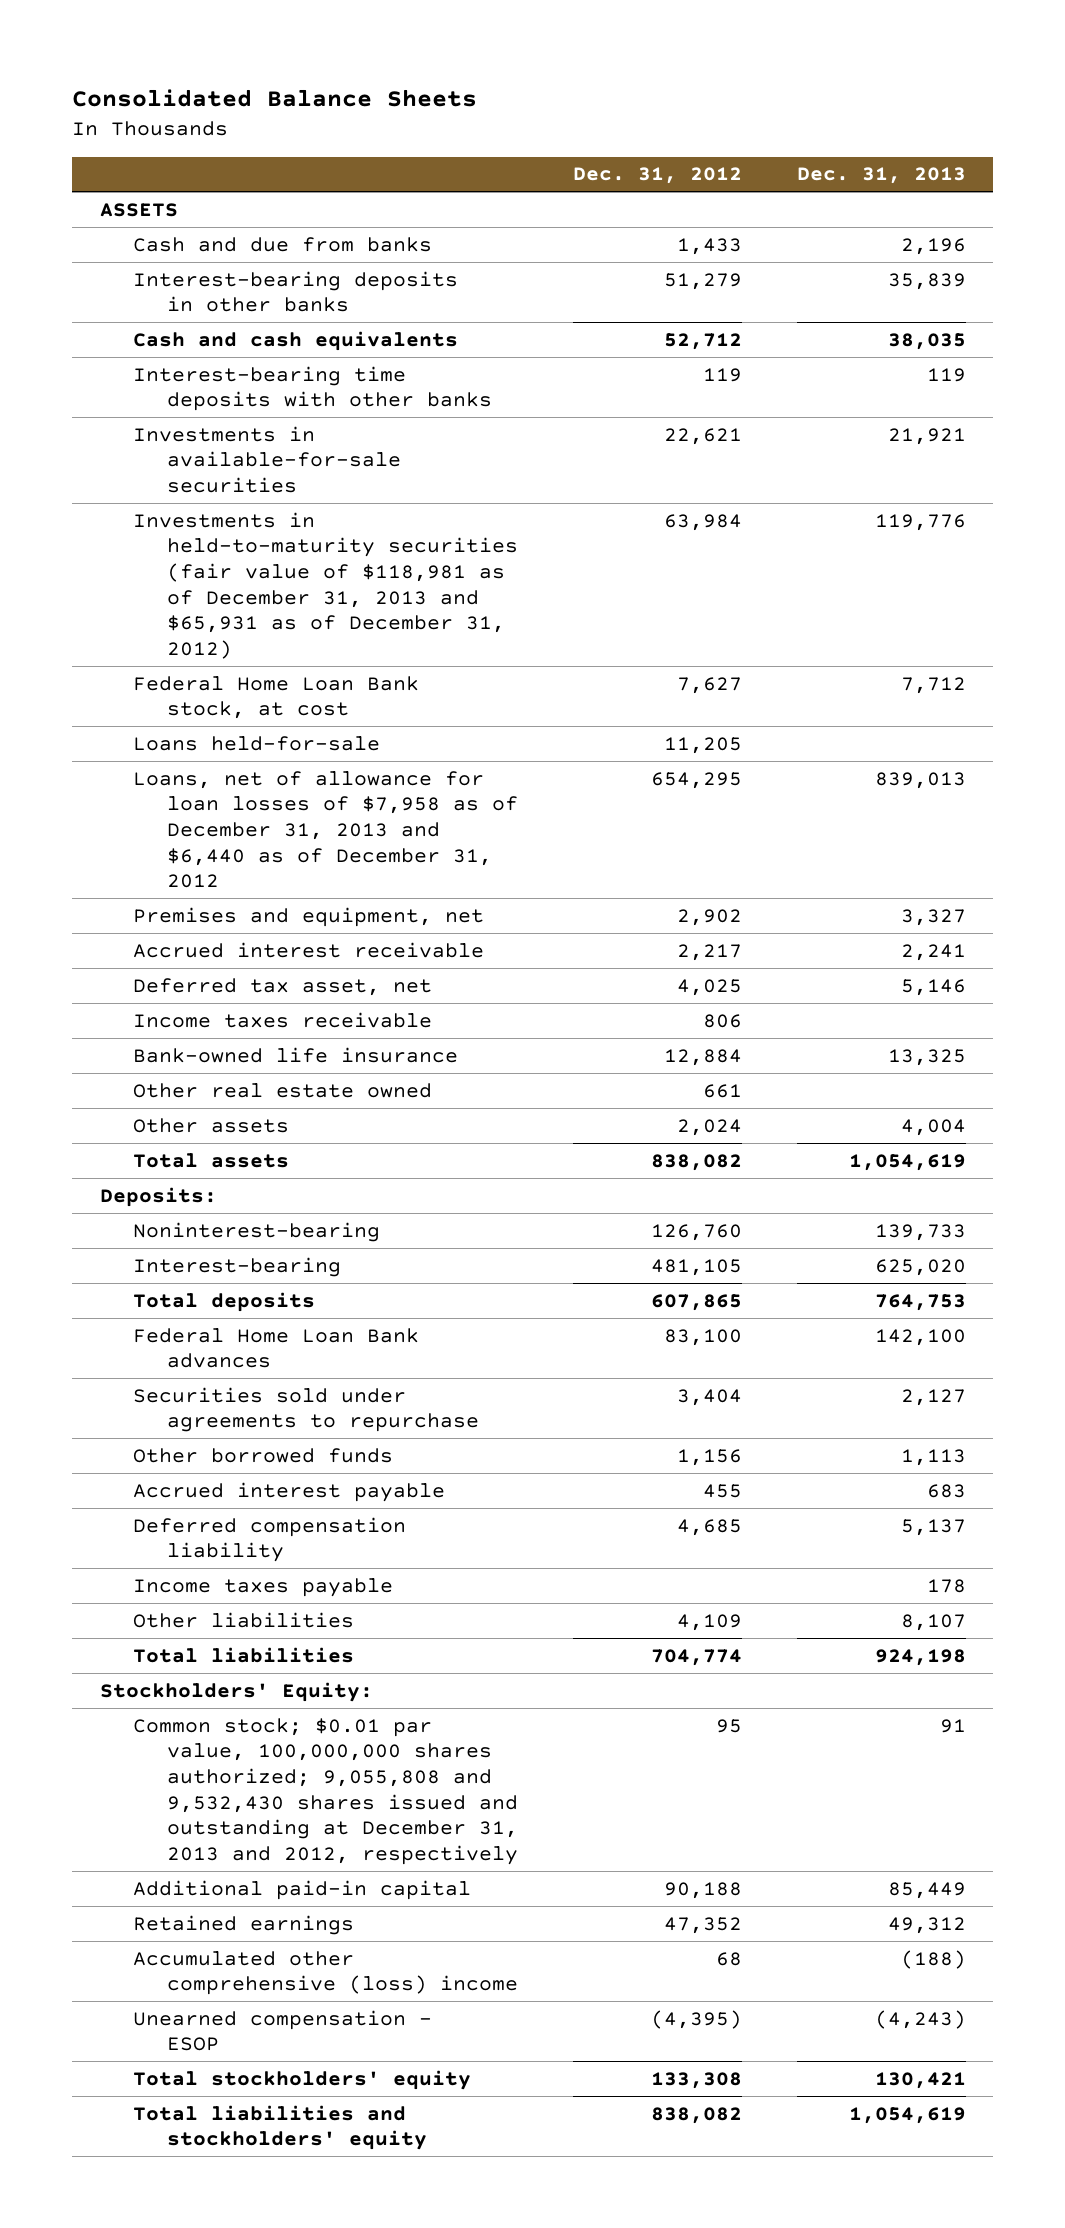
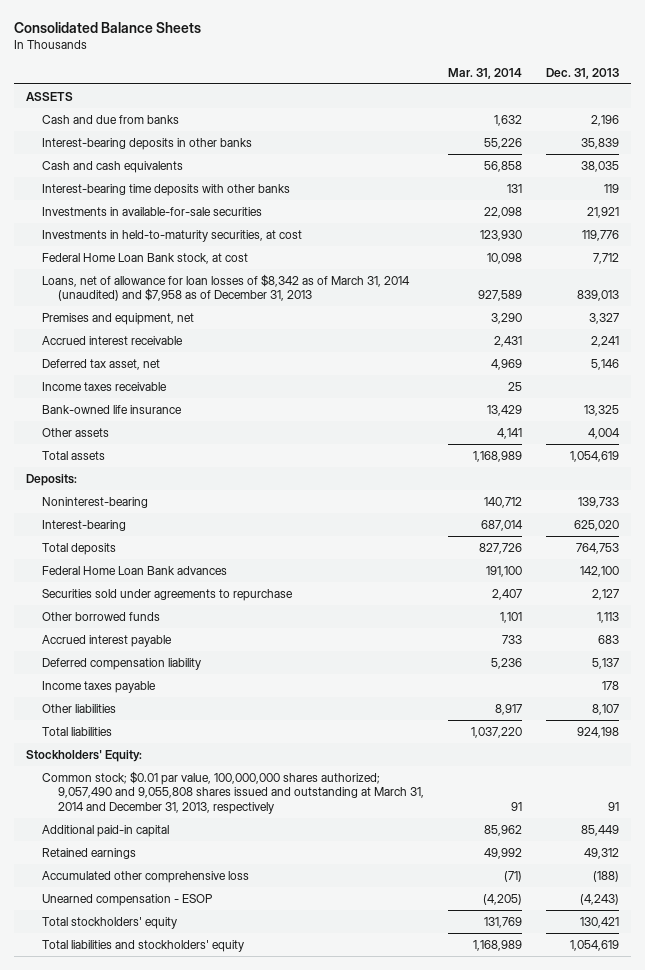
[572,167,742,185] Dec. 31, 2012 -> none
none -> [447,67,522,79] Mar. 31, 2014
[133,511,518,659] Investments in held-to-maturity securities (fair value of $118,981 as of December 31, 2013 and $65,931 as of December 31, 2012) -> [41,229,302,242] Investments in held-to-maturity securities, at cost
[133,735,381,751] Loans held-for-sale -> none
[133,770,518,889] Loans, net of allowance for loan losses of $7,958 as of December 31, 2013 and $6,440 as of December 31, 2012 -> [41,273,410,302] Loans, net of allowance for loan losses of $8,342 as of March 31, 2014 (unaudited) and $7,958 as of December 31, 2013
[133,1082,433,1098] Other real estate owned -> none
[133,1717,518,1865] Common stock; $0.01 par value, 100,000,000 shares authorized; 9,055,808 and 9,532,430 shares issued and outstanding at December 31, 2013 and 2012, respectively -> [41,770,424,814] Common stock; $0.01 par value, 100,000,000 shares authorized; 9,057,490 and 9,055,808 shares issued and outstanding at March 31, 2014 and December 31, 2013, respectively
[133,1950,518,1996] Accumulated other comprehensive (loss) income -> [41,870,249,883] Accumulated other comprehensive loss

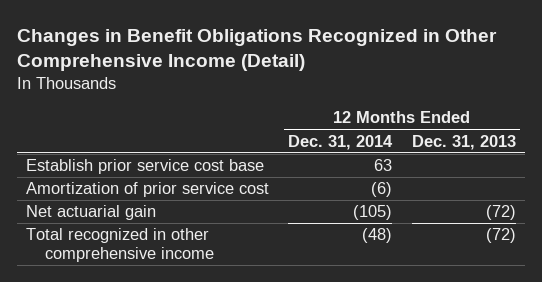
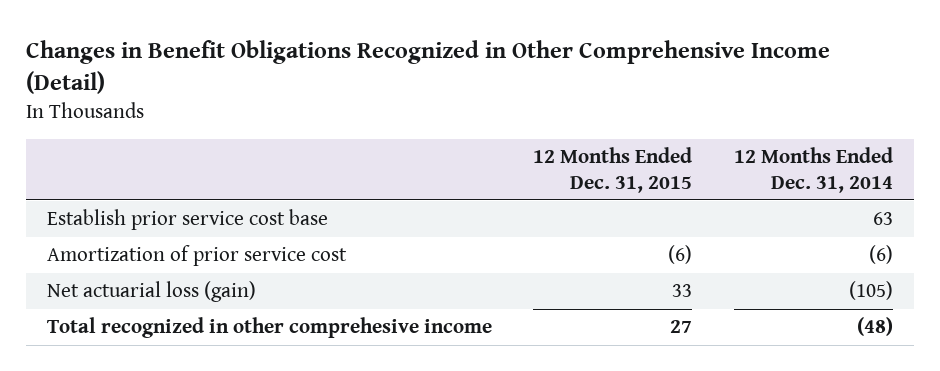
[411,134,516,150] Dec. 31, 2013 -> none
none -> [533,146,693,193] 12 Months Ended Dec. 31, 2015
[26,205,157,221] Net actuarial gain -> [46,281,256,303] Net actuarial loss (gain)
[26,228,214,263] Total recognized in other comprehensive income -> [46,317,492,339] Total recognized in other comprehesive income

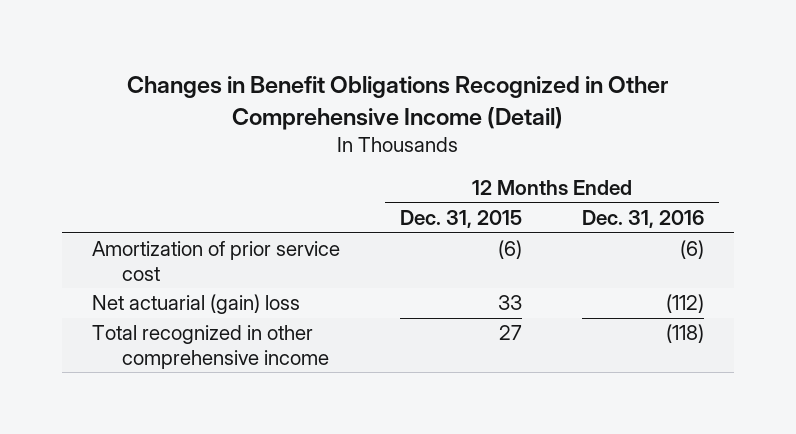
[733,146,893,193] 12 Months Ended Dec. 31, 2014 -> none
none -> [582,209,705,228] Dec. 31, 2016
[46,209,328,231] Establish prior service cost base -> none
[46,281,256,303] Net actuarial loss (gain) -> [91,294,300,315] Net actuarial (gain) loss
[46,317,492,339] Total recognized in other comprehesive income -> [91,325,330,369] Total recognized in other comprehensive income

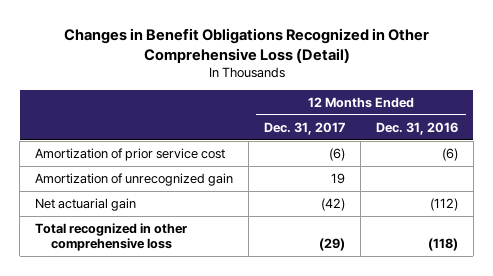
[126,76,668,130] Changes in Benefit Obligations Recognized in Other Comprehensive Income (Detail) -> [63,27,429,63] Changes in Benefit Obligations Recognized in Other Comprehensive Loss (Detail)
[399,209,522,228] Dec. 31, 2015 -> none
none -> [264,121,346,135] Dec. 31, 2017
none -> [35,172,234,186] Amortization of unrecognized gain
[91,294,300,315] Net actuarial (gain) loss -> [35,197,137,211] Net actuarial gain
[91,325,330,369] Total recognized in other comprehensive income -> [35,222,188,252] Total recognized in other comprehensive loss

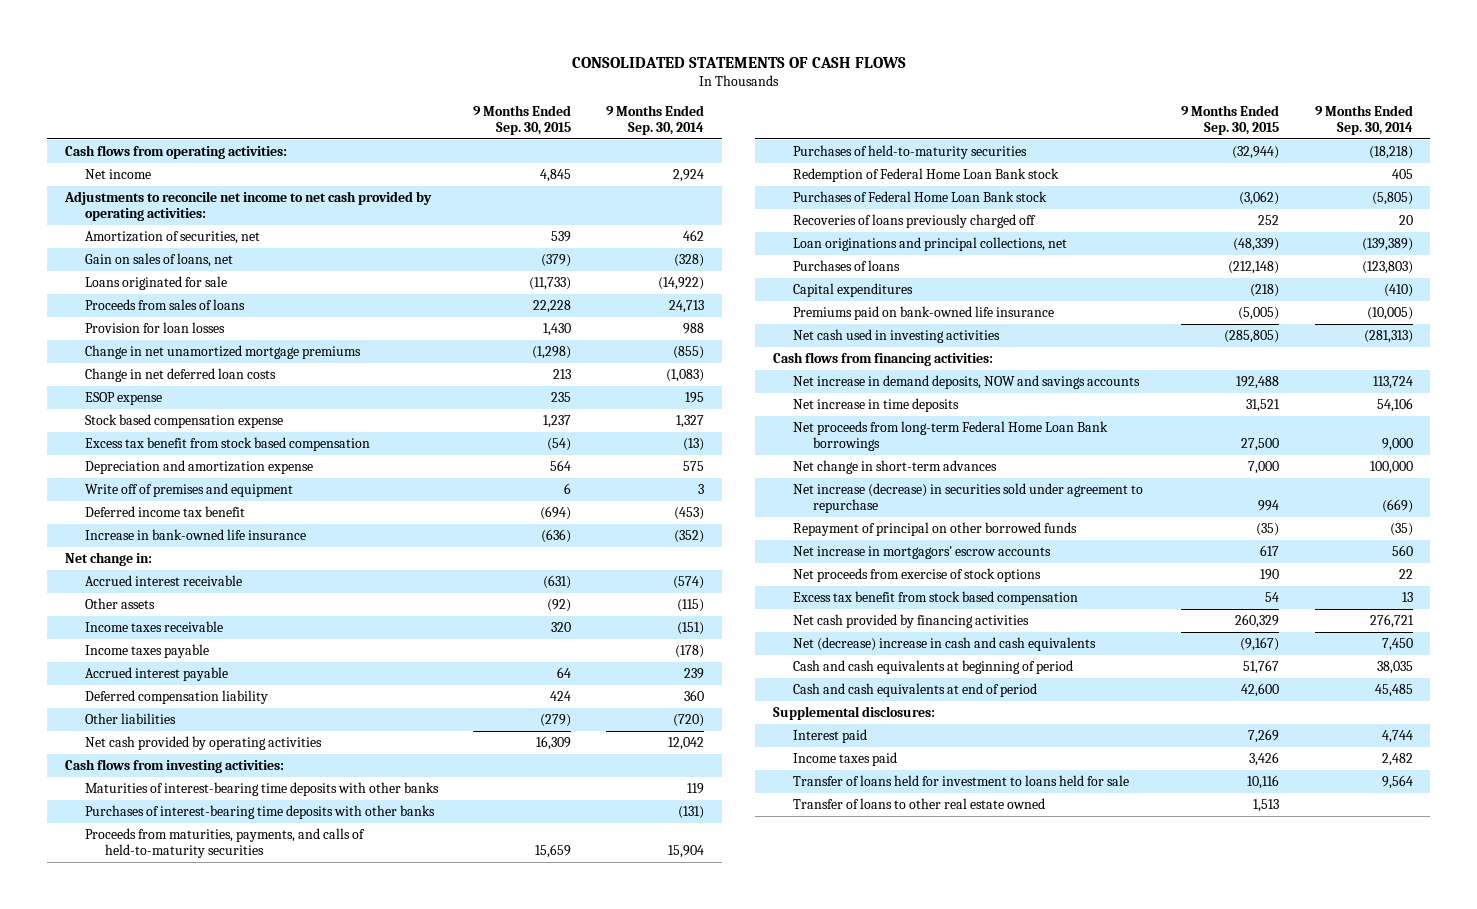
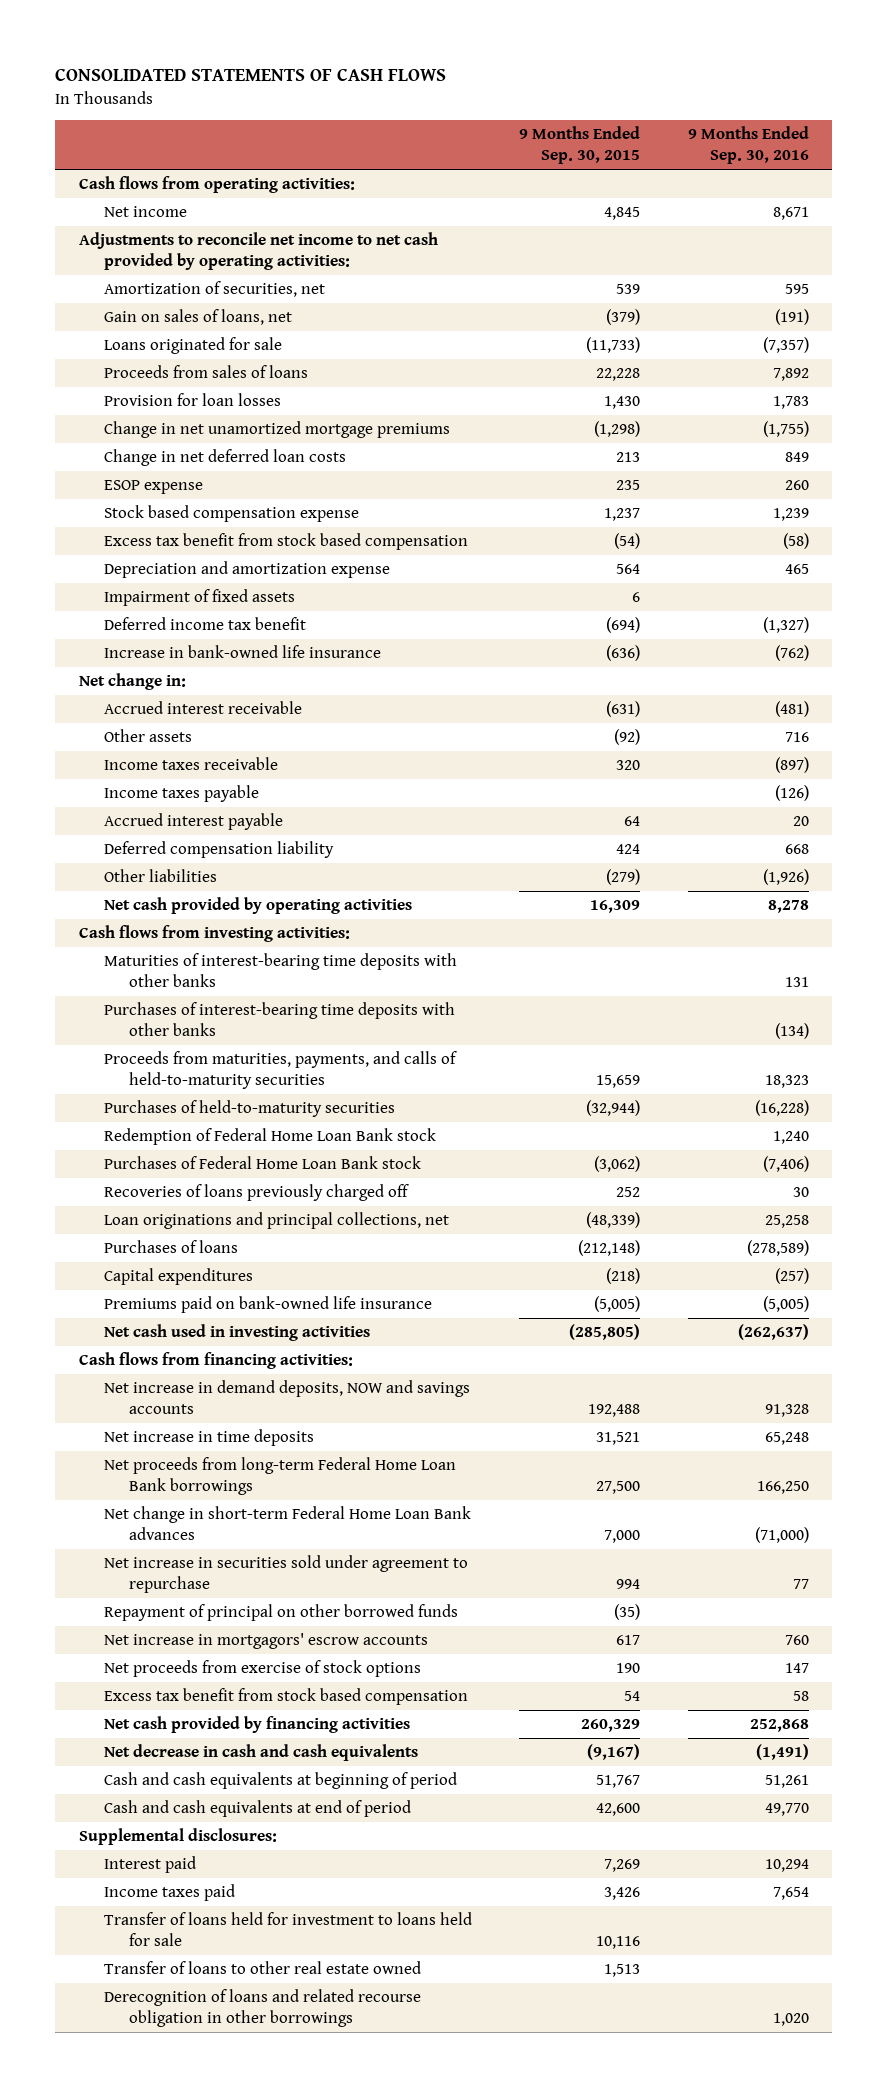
[606,104,705,135] 9 Months Ended Sep. 30, 2014 -> none
none -> [687,126,809,165] 9 Months Ended Sep. 30, 2016
[84,483,293,498] Write off of premises and equipment -> [104,589,296,607] Impairment of fixed assets
[793,460,998,475] Net change in short-term advances -> [104,1506,472,1541] Net change in short-term Federal Home Loan Bank advances
[793,483,1144,514] Net increase (decrease) in securities sold under agreement to repurchase -> [104,1555,469,1594] Net increase in securities sold under agreement to repurchase
[793,637,1097,652] Net (decrease) increase in cash and cash equivalents -> [104,1744,419,1762] Net decrease in cash and cash equivalents
none -> [104,1989,422,2028] Derecognition of loans and related recourse obligation in other borrowings

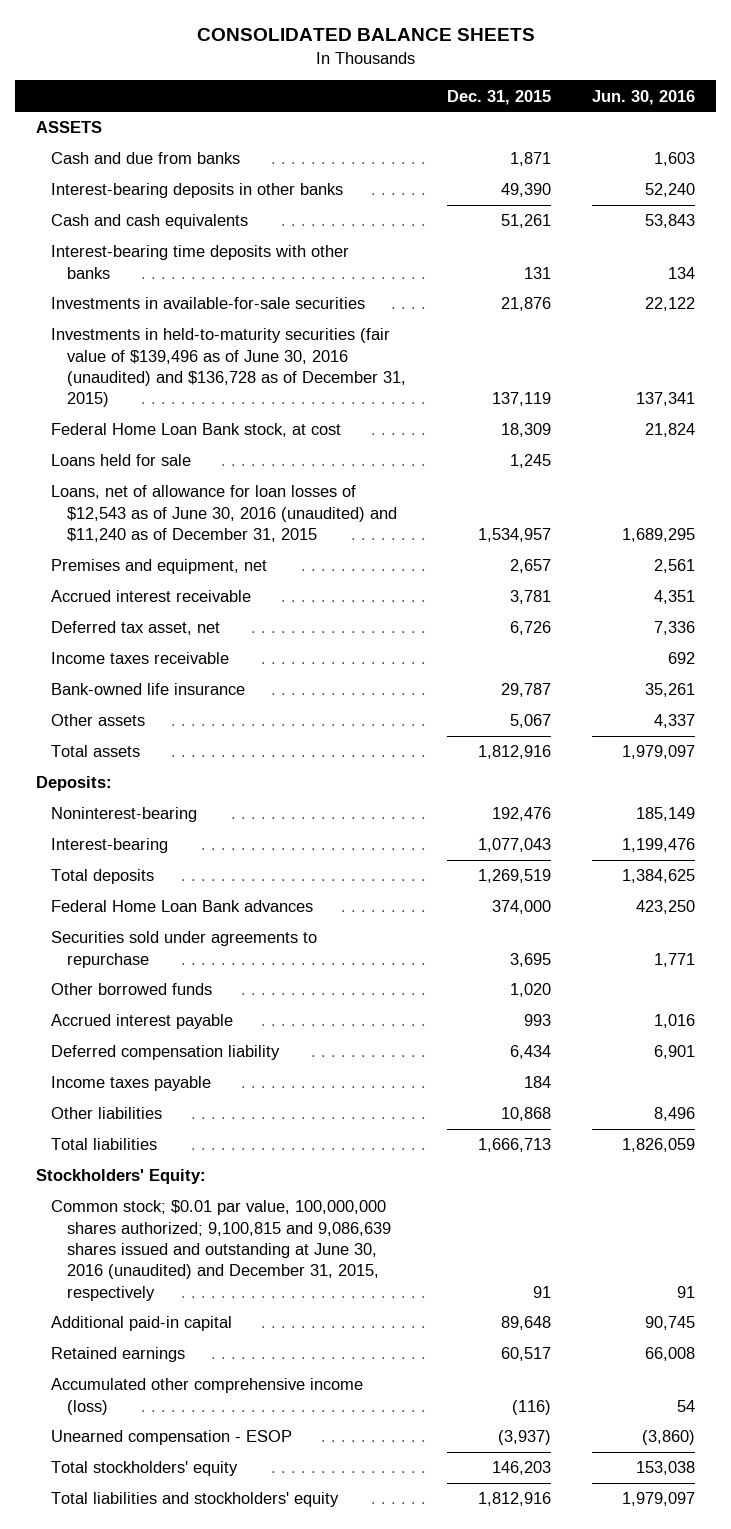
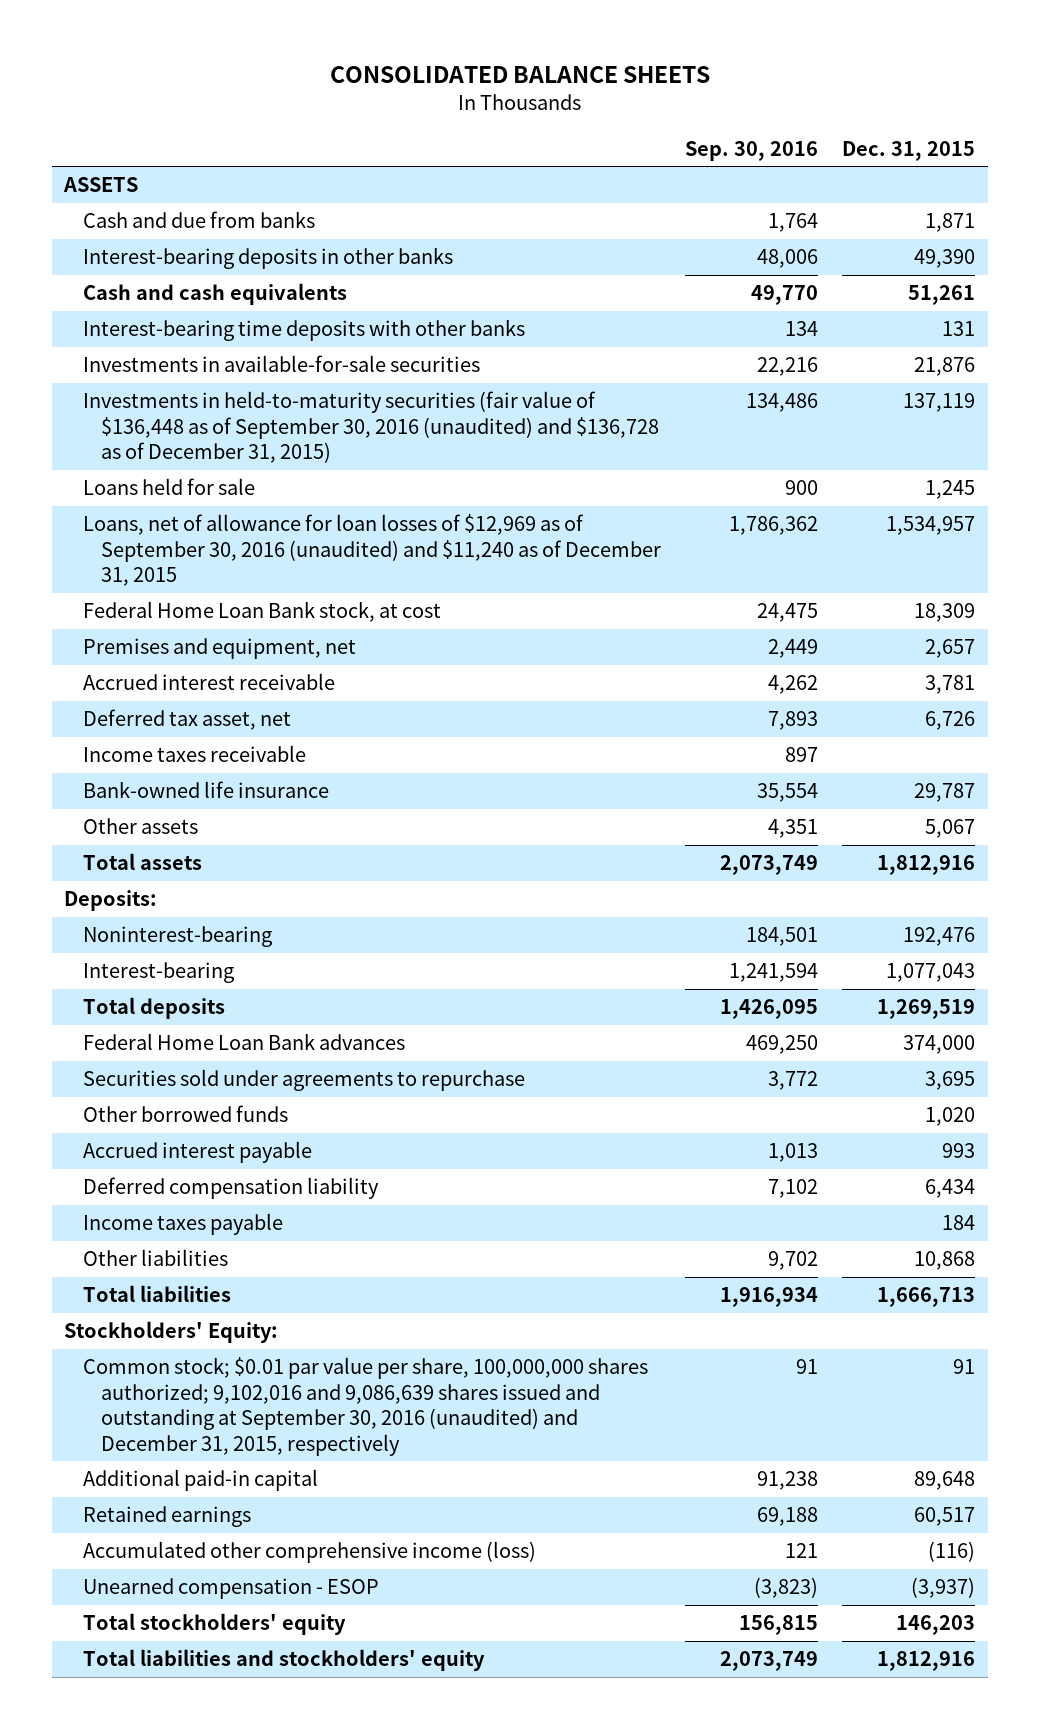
[592,89,696,105] Jun. 30, 2016 -> none
none -> [685,140,819,161] Sep. 30, 2016
[51,328,406,408] Investments in held-to-maturity securities (fair value of $139,496 as of June 30, 2016 (unaudited) and $136,728 as of December 31, 2015) -> [82,391,660,464] Investments in held-to-maturity securities (fair value of $136,448 as of September 30, 2016 (unaudited) and $136,728 as of December 31, 2015)
[51,485,397,542] Loans, net of allowance for loan losses of $12,543 as of June 30, 2016 (unaudited) and $11,240 as of December 31, 2015 -> [82,514,662,587] Loans, net of allowance for loan losses of $12,969 as of September 30, 2016 (unaudited) and $11,240 as of December 31, 2015
[51,423,342,438] Federal Home Loan Bank stock, at cost -> [82,601,441,623] Federal Home Loan Bank stock, at cost
[51,1200,391,1301] Common stock; $0.01 par value, 100,000,000 shares authorized; 9,100,815 and 9,086,639 shares issued and outstanding at June 30, 2016 (unaudited) and December 31, 2015, respectively -> [82,1357,648,1456] Common stock; $0.01 par value per share, 100,000,000 shares authorized; 9,102,016 and 9,086,639 shares issued and outstanding at September 30, 2016 (unaudited) and December 31, 2015, respectively

